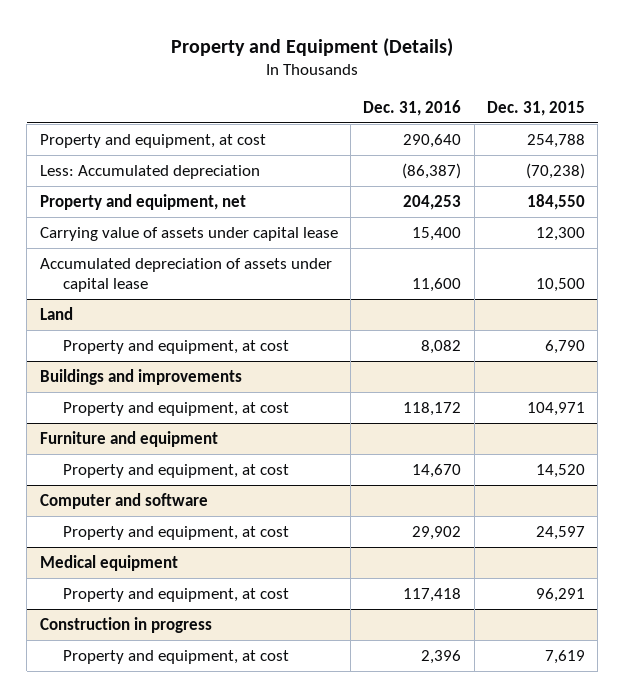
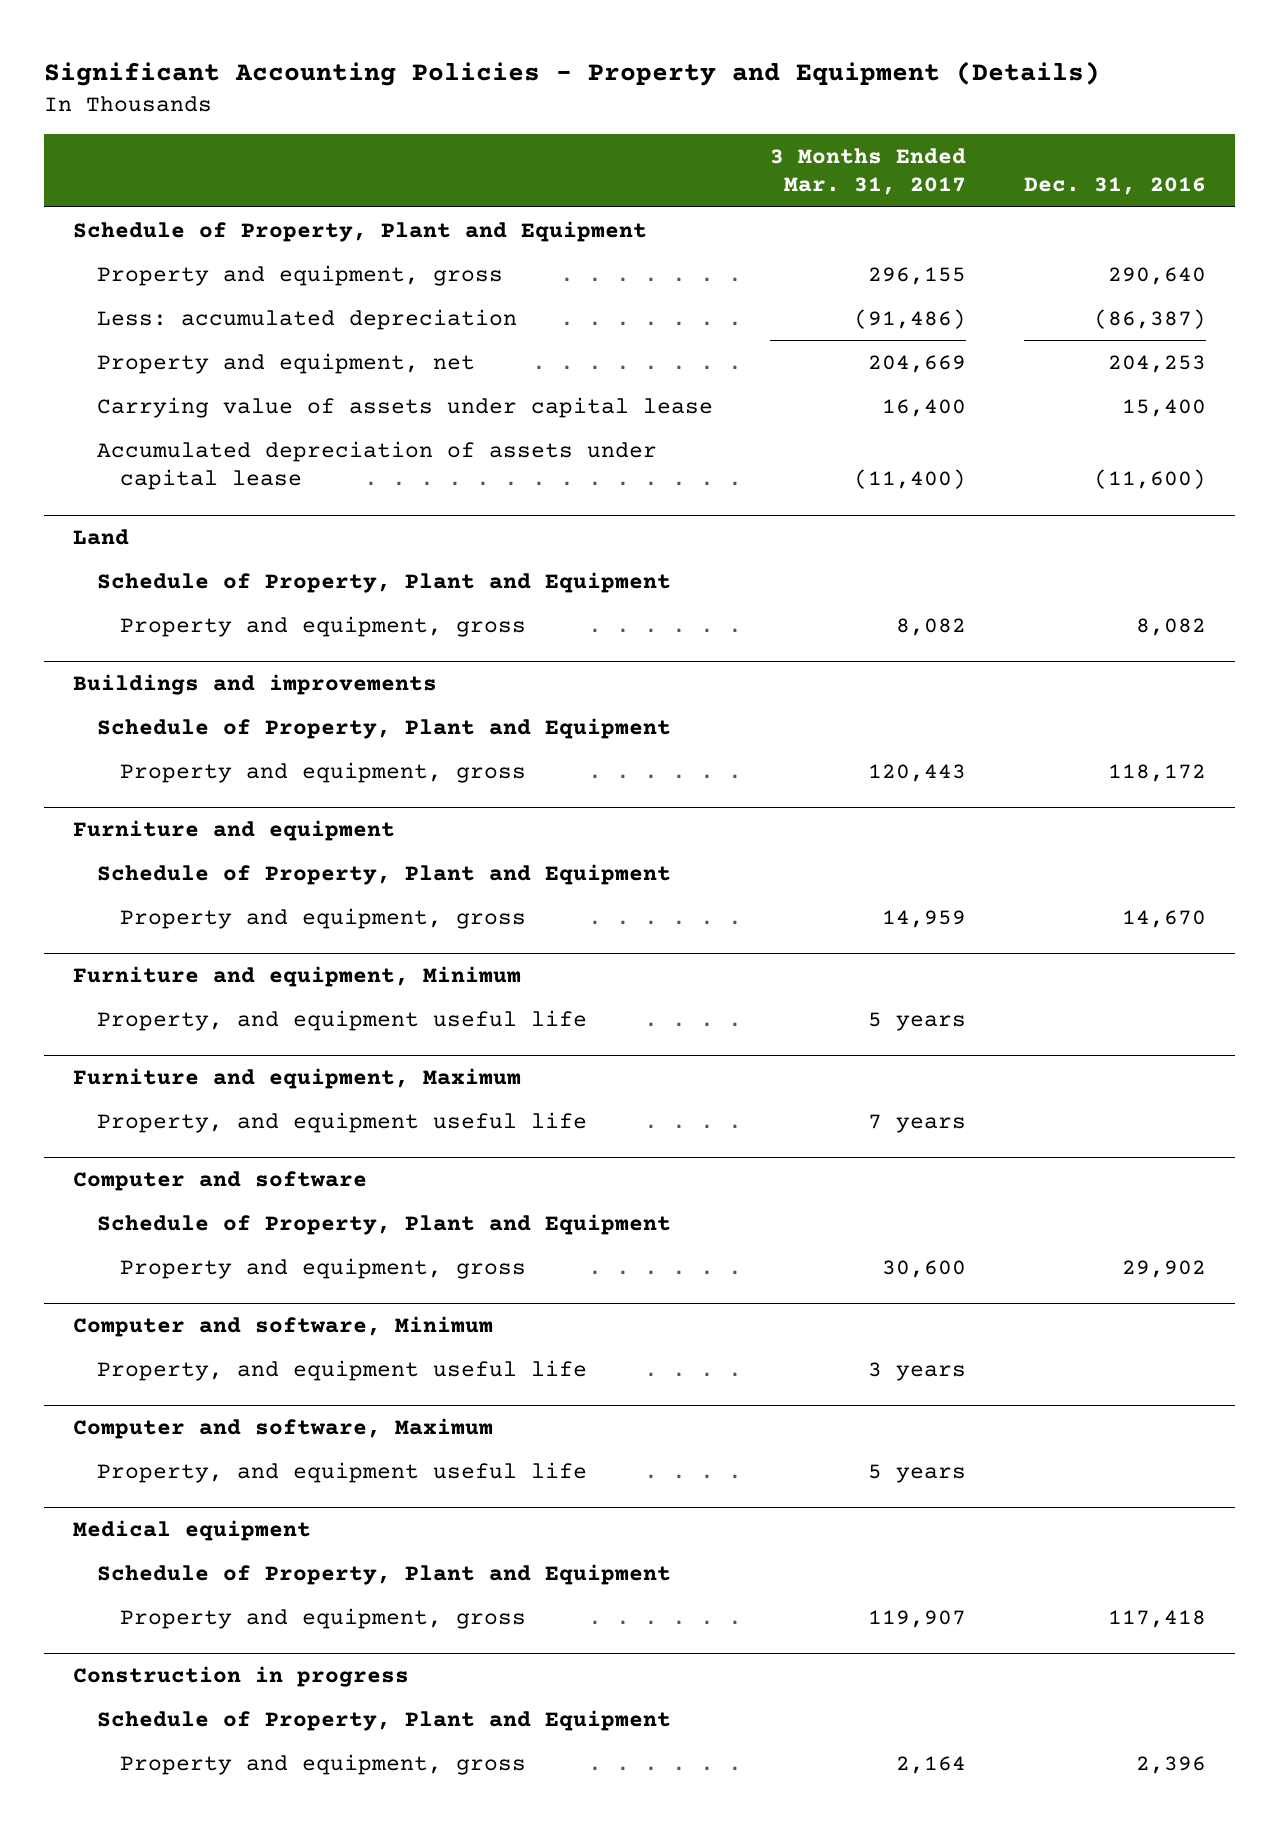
[171,37,454,57] Property and Equipment (Details) -> [43,60,1100,86] Significant Accounting Policies - Property and Equipment (Details)
[487,100,586,116] Dec. 31, 2015 -> none
none -> [770,147,967,196] 3 Months Ended Mar. 31, 2017
none -> [72,220,647,242] Schedule of Property, Plant and Equipment
[39,133,266,148] Property and equipment, at cost -> [96,264,503,286] Property and equipment, gross
[39,164,260,179] Less: Accumulated depreciation -> [96,308,517,330] Less: accumulated depreciation
[412,278,462,293] 11,600 -> [1094,469,1207,490] (11,600)
none -> [96,571,671,593] Schedule of Property, Plant and Equipment
[62,339,289,354] Property and equipment, at cost -> [120,615,527,637] Property and equipment, gross
none -> [96,717,671,739] Schedule of Property, Plant and Equipment
[62,401,289,416] Property and equipment, at cost -> [120,761,527,783] Property and equipment, gross
none -> [96,863,671,885] Schedule of Property, Plant and Equipment
[62,463,289,478] Property and equipment, at cost -> [120,907,527,929] Property and equipment, gross
none -> [72,966,521,988] Furniture and equipment, Minimum
none -> [96,1009,587,1031] Property, and equipment useful life
none -> [72,1068,521,1090] Furniture and equipment, Maximum
none -> [96,1111,587,1133] Property, and equipment useful life
none -> [96,1213,671,1235] Schedule of Property, Plant and Equipment
[62,525,289,540] Property and equipment, at cost -> [120,1257,527,1279] Property and equipment, gross
none -> [72,1316,493,1338] Computer and software, Minimum
none -> [96,1359,587,1381] Property, and equipment useful life
none -> [72,1418,493,1440] Computer and software, Maximum
none -> [96,1461,587,1483] Property, and equipment useful life
none -> [96,1563,671,1585] Schedule of Property, Plant and Equipment
[62,587,289,602] Property and equipment, at cost -> [120,1607,527,1629] Property and equipment, gross
none -> [96,1709,671,1731] Schedule of Property, Plant and Equipment
[62,649,289,664] Property and equipment, at cost -> [120,1753,527,1775] Property and equipment, gross

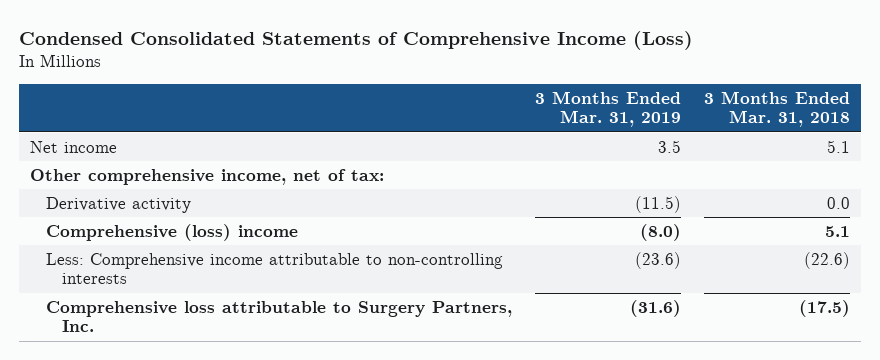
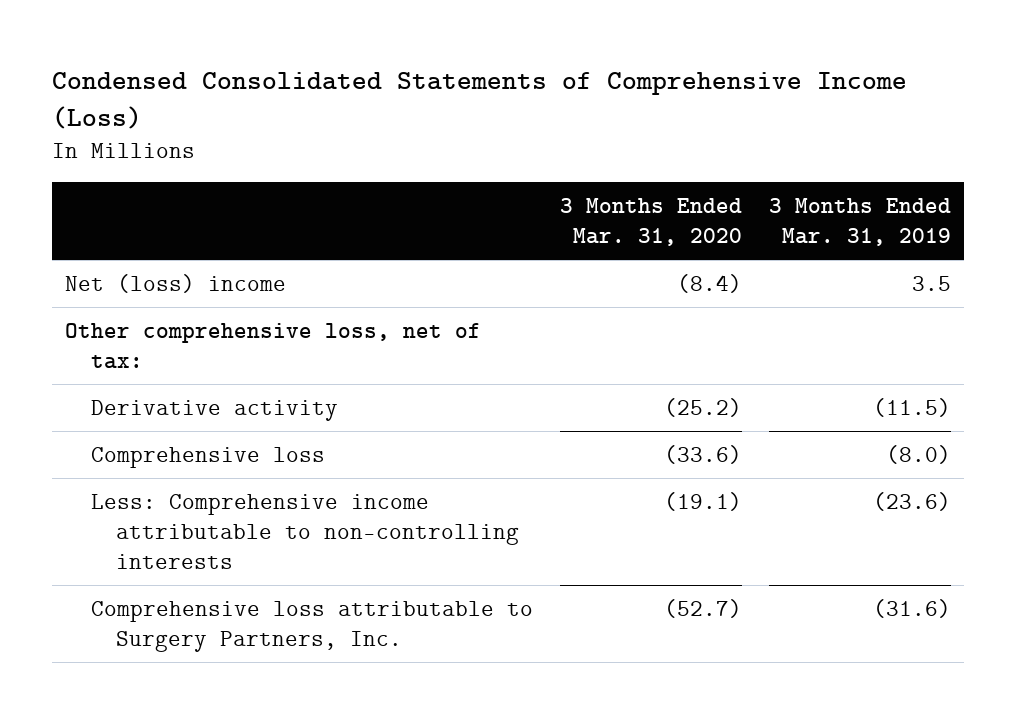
[703,90,850,128] 3 Months Ended Mar. 31, 2018 -> none
none -> [559,197,742,246] 3 Months Ended Mar. 31, 2020
[29,140,117,153] Net income -> [65,273,287,293] Net (loss) income
[29,168,384,185] Other comprehensive income, net of tax: -> [65,322,482,369] Other comprehensive loss, net of tax:
[46,223,299,241] Comprehensive (loss) income -> [90,446,325,468] Comprehensive loss

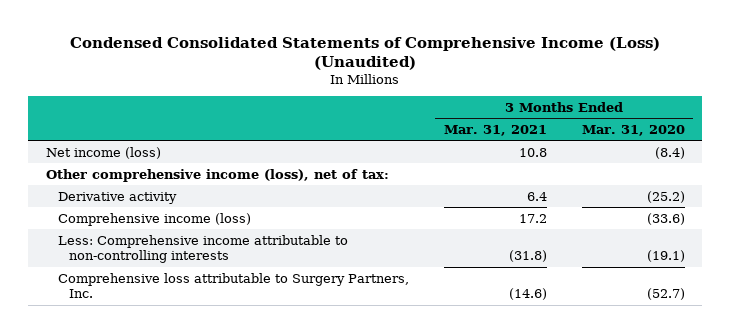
[51,71,907,129] Condensed Consolidated Statements of Comprehensive Income (Loss) -> [70,36,661,71] Condensed Consolidated Statements of Comprehensive Income (Loss) (Unaudited)
[768,197,951,246] 3 Months Ended Mar. 31, 2019 -> none
none -> [443,124,547,136] Mar. 31, 2021
[65,273,287,293] Net (loss) income -> [45,146,161,159] Net income (loss)
[65,322,482,369] Other comprehensive loss, net of tax: -> [45,168,389,182] Other comprehensive income (loss), net of tax:
[90,446,325,468] Comprehensive loss -> [57,212,251,226] Comprehensive income (loss)

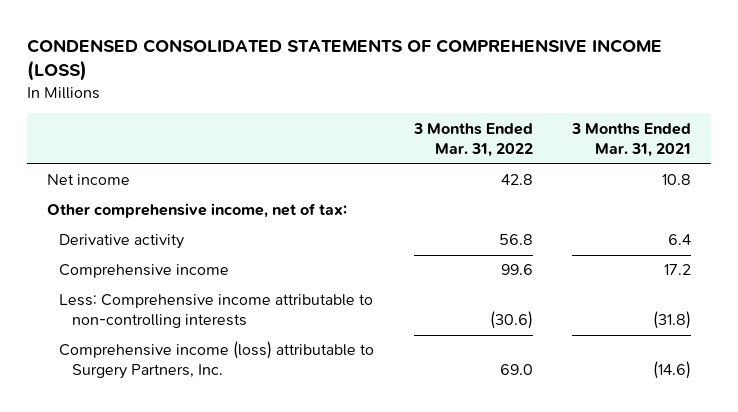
[70,36,661,71] Condensed Consolidated Statements of Comprehensive Income (Loss) (Unaudited) -> [27,38,663,82] CONDENSED CONSOLIDATED STATEMENTS OF COMPREHENSIVE INCOME (LOSS)
[581,124,685,136] Mar. 31, 2020 -> none
none -> [412,122,533,157] 3 Months Ended Mar. 31, 2022
[45,146,161,159] Net income (loss) -> [47,174,131,186] Net income
[45,168,389,182] Other comprehensive income (loss), net of tax: -> [47,203,348,219] Other comprehensive income, net of tax:
[57,212,251,226] Comprehensive income (loss) -> [59,264,230,279] Comprehensive income
[57,272,409,299] Comprehensive loss attributable to Surgery Partners, Inc. -> [59,341,375,380] Comprehensive income (loss) attributable to Surgery Partners, Inc.

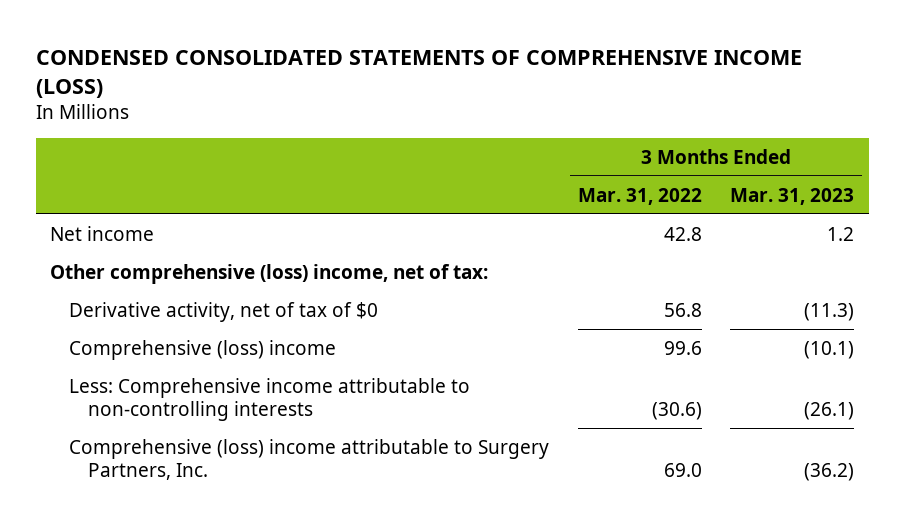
[571,122,692,157] 3 Months Ended Mar. 31, 2021 -> none
none -> [730,187,855,205] Mar. 31, 2023
[47,203,348,219] Other comprehensive income, net of tax: -> [49,263,488,284] Other comprehensive (loss) income, net of tax:
[59,234,185,250] Derivative activity -> [68,301,378,322] Derivative activity, net of tax of $0
[59,264,230,279] Comprehensive income -> [68,339,336,360] Comprehensive (loss) income
[59,341,375,380] Comprehensive income (loss) attributable to Surgery Partners, Inc. -> [68,438,549,481] Comprehensive (loss) income attributable to Surgery Partners, Inc.

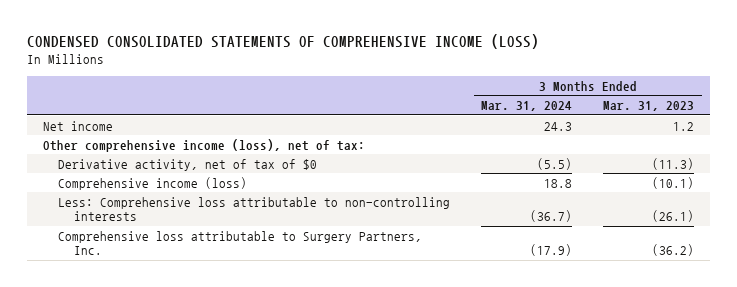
[577,187,702,205] Mar. 31, 2022 -> none
none -> [481,100,573,111] Mar. 31, 2024
[49,263,488,284] Other comprehensive (loss) income, net of tax: -> [42,138,365,152] Other comprehensive income (loss), net of tax:
[68,339,336,360] Comprehensive (loss) income -> [58,176,248,190] Comprehensive income (loss)
[68,377,470,422] Less: Comprehensive income attributable to non-controlling interests -> [58,196,451,222] Less: Comprehensive loss attributable to non-controlling interests
[68,438,549,481] Comprehensive (loss) income attributable to Surgery Partners, Inc. -> [58,230,423,256] Comprehensive loss attributable to Surgery Partners, Inc.

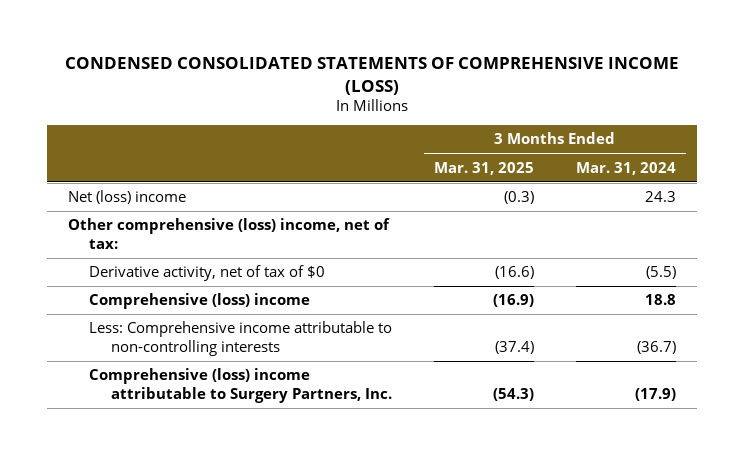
[603,100,695,111] Mar. 31, 2023 -> none
none -> [434,161,535,175] Mar. 31, 2025
[42,120,113,131] Net income -> [68,190,187,205] Net (loss) income
[42,138,365,152] Other comprehensive income (loss), net of tax: -> [68,218,391,249] Other comprehensive (loss) income, net of tax:
[58,176,248,190] Comprehensive income (loss) -> [89,293,311,310] Comprehensive (loss) income
[58,196,451,222] Less: Comprehensive loss attributable to non-controlling interests -> [89,321,393,356] Less: Comprehensive income attributable to non-controlling interests
[58,230,423,256] Comprehensive loss attributable to Surgery Partners, Inc. -> [89,368,392,403] Comprehensive (loss) income attributable to Surgery Partners, Inc.

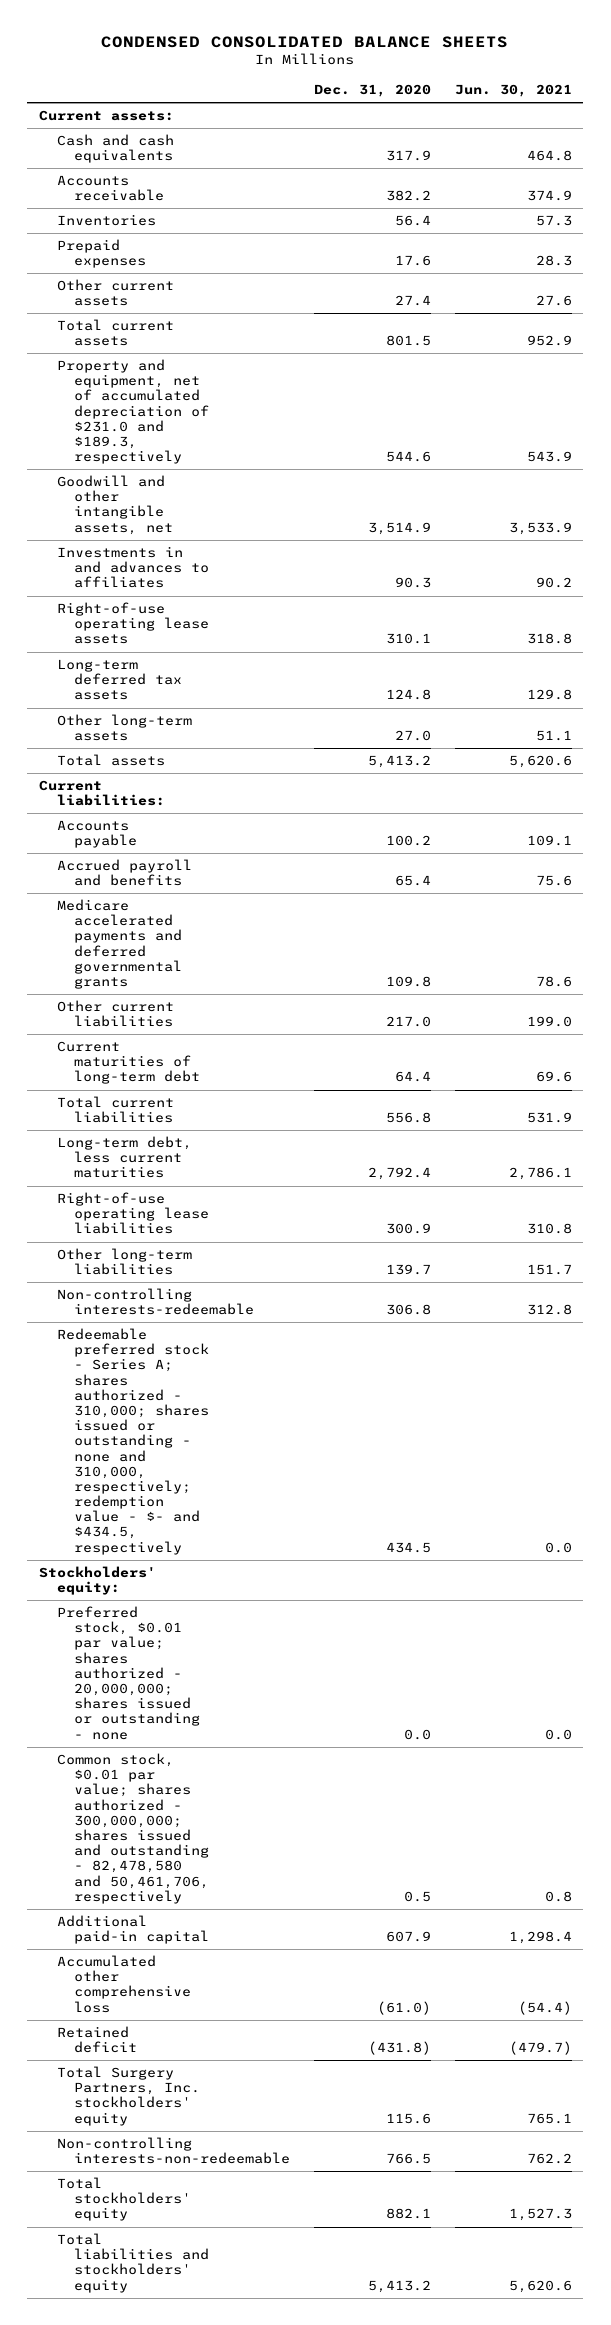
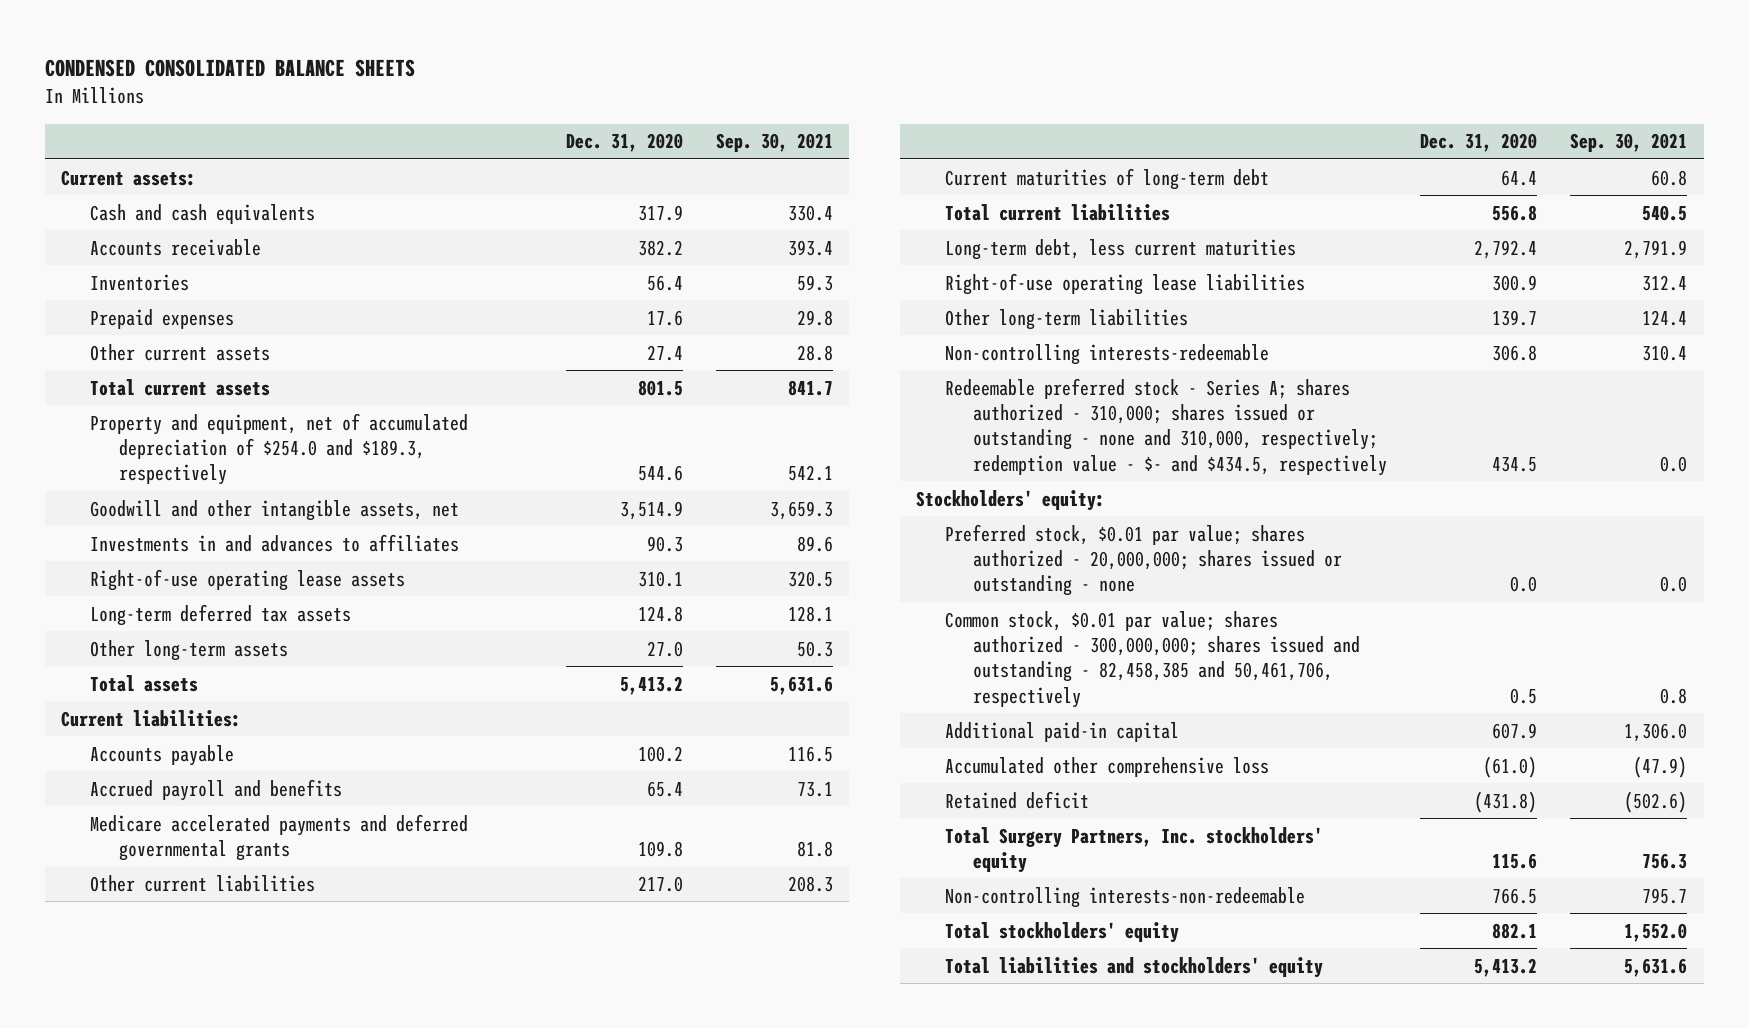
[454,84,572,98] Jun. 30, 2021 -> none
none -> [715,133,833,153] Sep. 30, 2021
[56,359,210,465] Property and equipment, net of accumulated depreciation of $231.0 and $189.3, respectively -> [89,412,468,486] Property and equipment, net of accumulated depreciation of $254.0 and $189.3, respectively
[56,1753,210,1904] Common stock, $0.01 par value; shares authorized - 300,000,000; shares issued and outstanding - 82,478,580 and 50,461,706, respectively -> [944,610,1361,708] Common stock, $0.01 par value; shares authorized - 300,000,000; shares issued and outstanding - 82,458,385 and 50,461,706, respectively

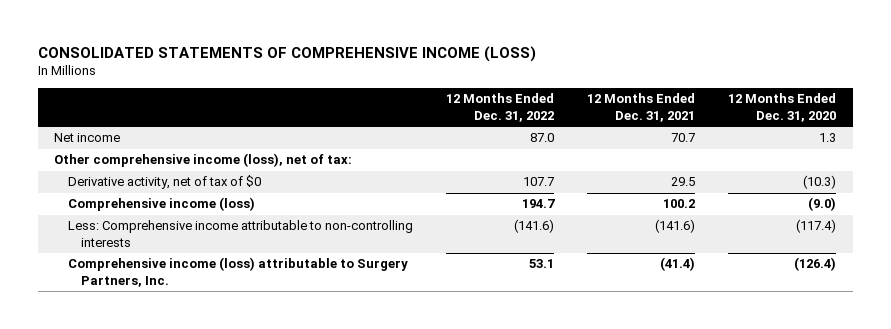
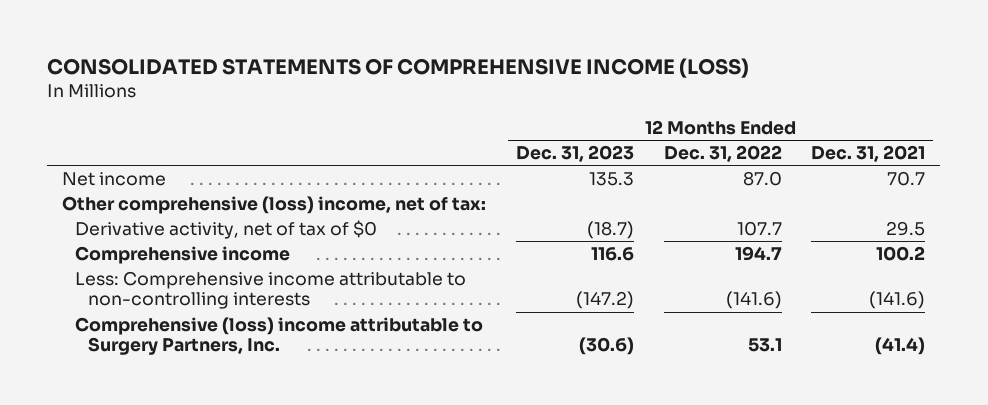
[728,93,837,123] 12 Months Ended Dec. 31, 2020 -> none
none -> [515,145,634,163] Dec. 31, 2023
[54,153,353,168] Other comprehensive income (loss), net of tax: -> [62,196,487,215] Other comprehensive (loss) income, net of tax:
[67,197,255,212] Comprehensive income (loss) -> [75,246,291,265] Comprehensive income
[67,257,408,287] Comprehensive income (loss) attributable to Surgery Partners, Inc. -> [75,317,484,356] Comprehensive (loss) income attributable to Surgery Partners, Inc.

